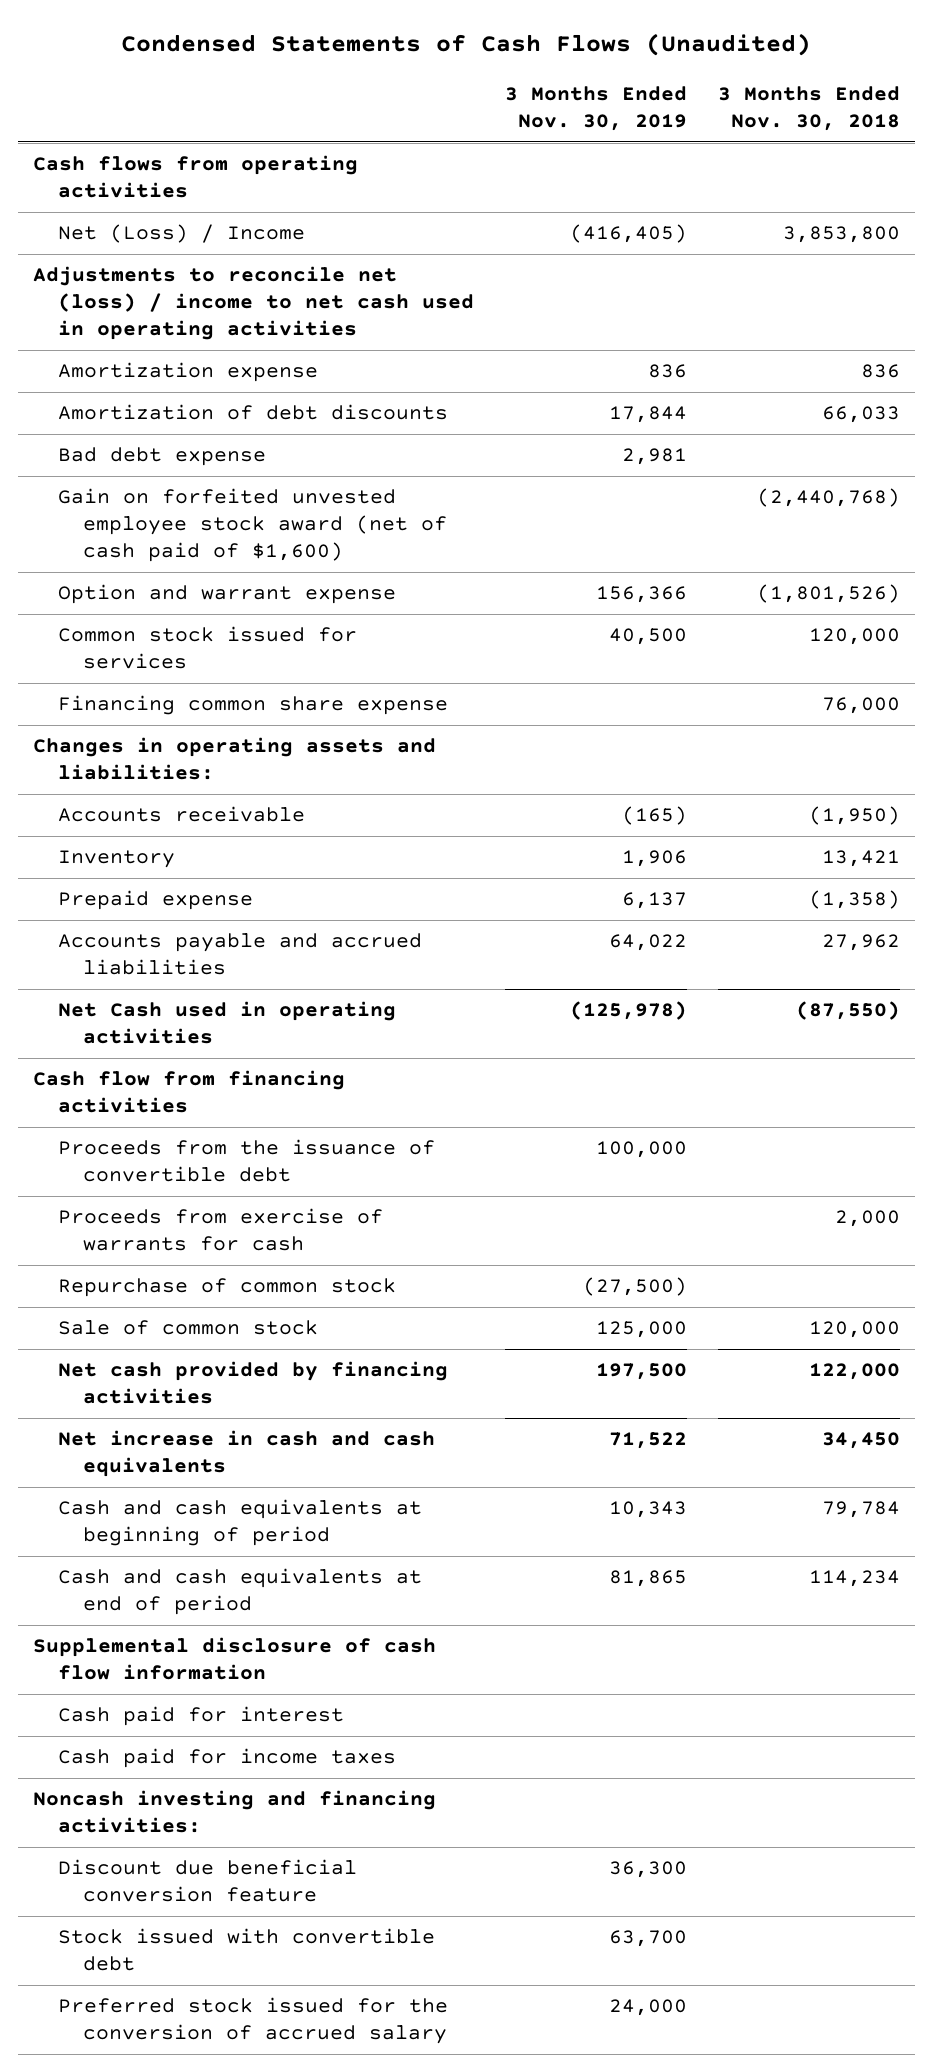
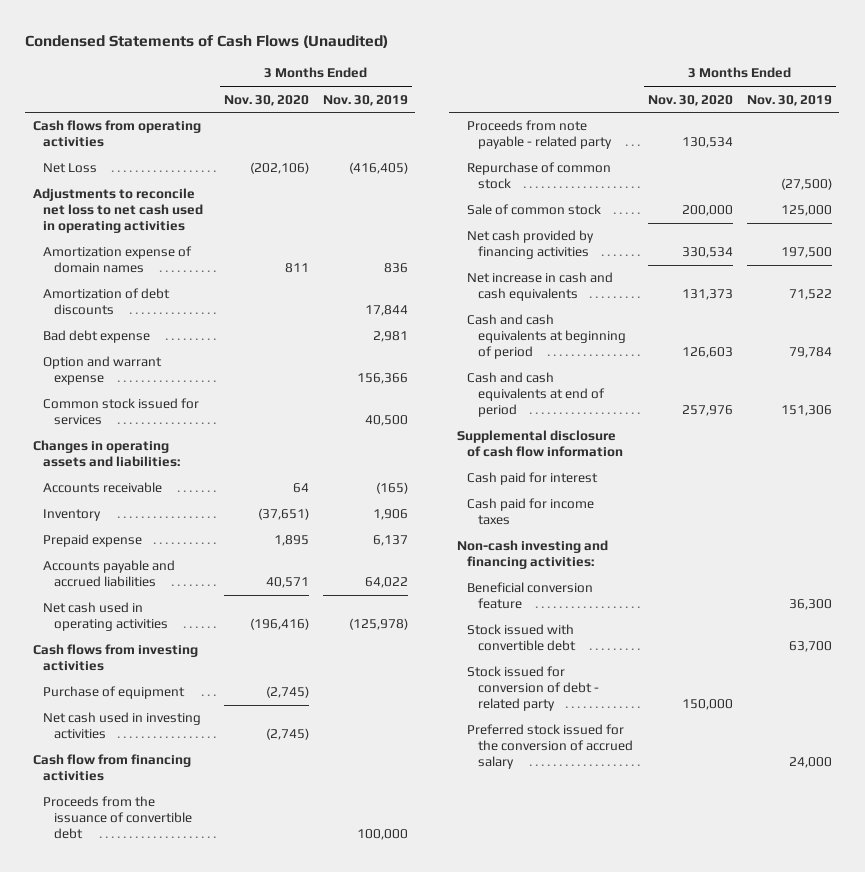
[717,86,900,132] 3 Months Ended Nov. 30, 2018 -> none
none -> [223,94,309,106] Nov. 30, 2020
[57,224,305,244] Net (Loss) / Income -> [43,163,98,174] Net Loss
[32,266,474,340] Adjustments to reconcile net (loss) / income to net cash used in operating activities -> [32,188,204,234] Adjustments to reconcile net loss to net cash used in operating activities
[57,362,318,383] Amortization expense -> [43,246,193,274] Amortization expense of domain names
[57,488,447,562] Gain on forfeited unvested employee stock award (net of cash paid of $1,600) -> none
[57,695,448,716] Financing common share expense -> none
[57,1001,396,1045] Net Cash used in operating activities -> [43,602,169,632] Net cash used in operating activities
none -> [32,644,198,672] Cash flows from investing activities
none -> [43,686,186,700] Purchase of equipment
none -> [43,712,202,740] Net cash used in investing activities
[57,1208,383,1252] Proceeds from exercise of warrants for cash -> none
none -> [467,120,613,150] Proceeds from note payable - related party
[608,1501,687,1519] 10,343 -> [789,347,833,359] 79,784
[608,1570,687,1588] 81,865 -> [781,405,833,417] 151,306
[32,1790,436,1834] Noncash investing and financing activities: -> [456,540,608,570] Non-cash investing and financing activities:
[57,1859,357,1903] Discount due beneficial conversion feature -> [467,582,594,610] Beneficial conversion feature
none -> [467,666,600,712] Stock issued for conversion of debt - related party

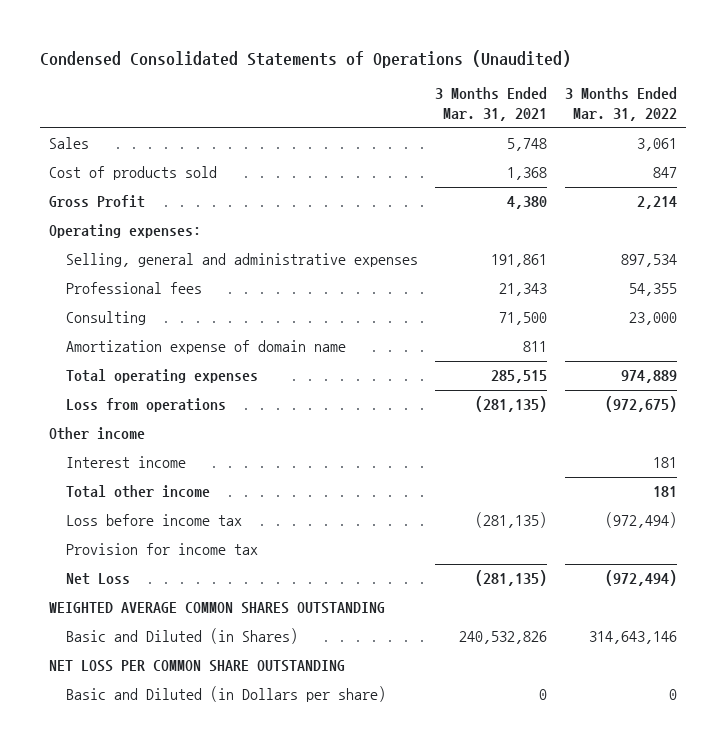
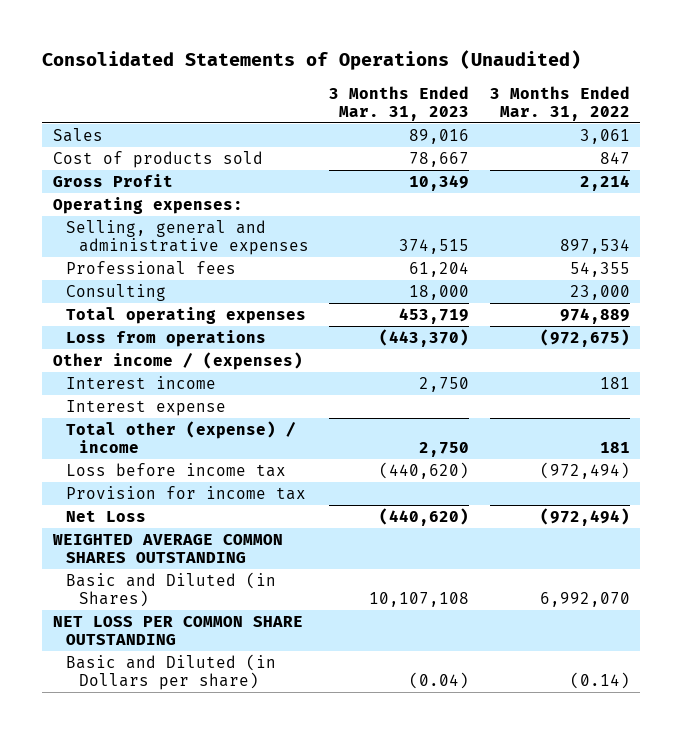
[39,49,571,68] Condensed Consolidated Statements of Operations (Unaudited) -> [42,50,582,71] Consolidated Statements of Operations (Unaudited)
[435,87,548,122] 3 Months Ended Mar. 31, 2021 -> none
none -> [329,85,470,121] 3 Months Ended Mar. 31, 2023
[65,340,346,355] Amortization expense of domain name -> none
[48,427,145,441] Other income -> [52,351,303,370] Other income / (expenses)
none -> [65,399,226,416] Interest expense
[65,485,210,499] Total other income -> [65,420,296,453] Total other (expense) / income
[588,631,677,645] 314,643,146 -> [539,591,630,607] 6,992,070
[668,689,677,701] 0 -> [569,671,630,689] (0.14)

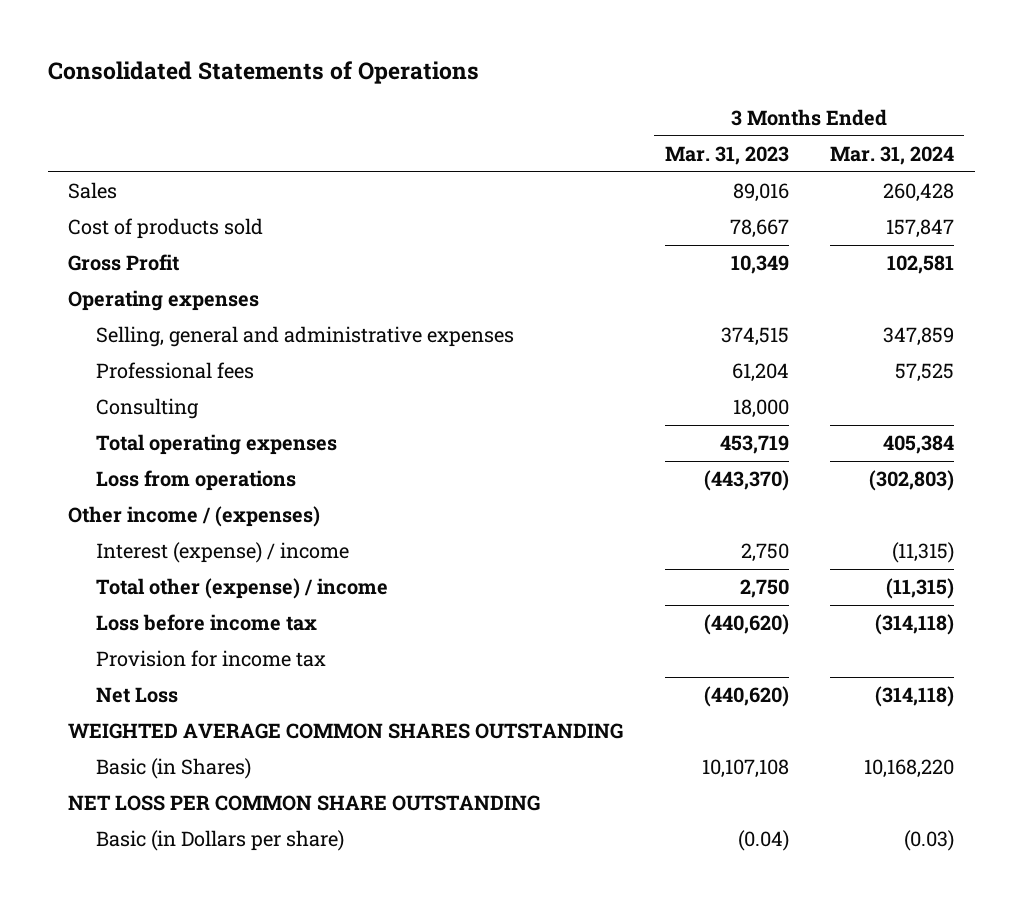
[42,50,582,71] Consolidated Statements of Operations (Unaudited) -> [47,60,479,84] Consolidated Statements of Operations
[489,85,630,121] 3 Months Ended Mar. 31, 2022 -> none
none -> [830,145,955,165] Mar. 31, 2024
[52,196,243,214] Operating expenses: -> [68,290,260,312] Operating expenses
[65,399,226,416] Interest expense -> none
[65,375,216,389] Interest income -> [96,542,350,564] Interest (expense) / income
[65,571,276,607] Basic and Diluted (in Shares) -> [96,758,252,780] Basic (in Shares)
[65,653,276,690] Basic and Diluted (in Dollars per share) -> [96,830,345,852] Basic (in Dollars per share)

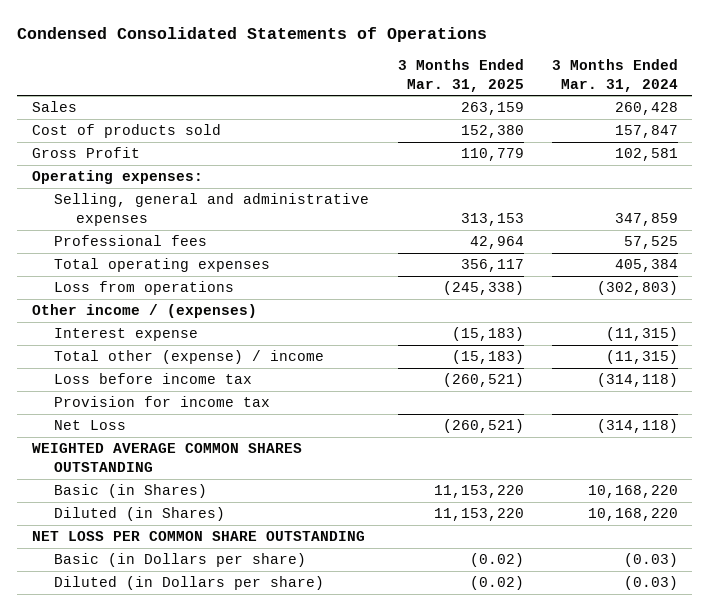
[47,60,479,84] Consolidated Statements of Operations -> [17,27,488,43] Condensed Consolidated Statements of Operations
[664,145,789,165] Mar. 31, 2023 -> none
none -> [397,58,524,92] 3 Months Ended Mar. 31, 2025
[68,290,260,312] Operating expenses -> [31,170,203,185] Operating expenses:
[96,398,200,420] Consulting -> none
[96,542,350,564] Interest (expense) / income -> [53,328,198,342] Interest expense
none -> [53,507,225,522] Diluted (in Shares)
none -> [53,576,324,591] Diluted (in Dollars per share)

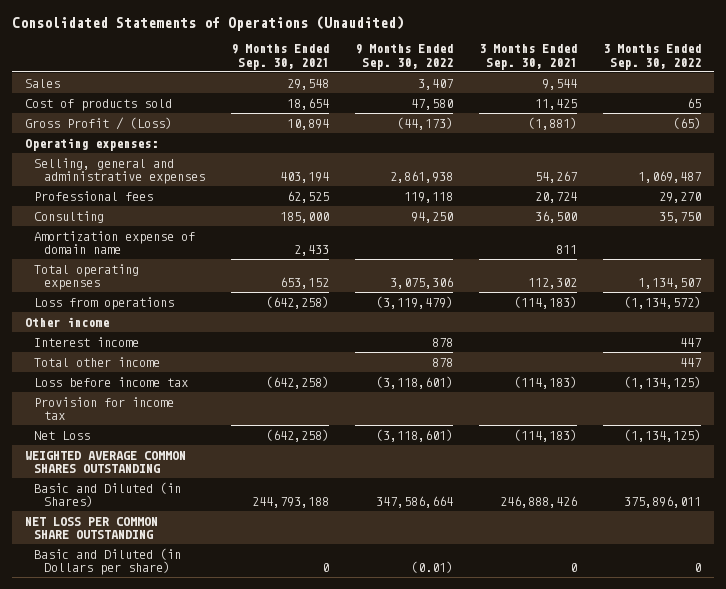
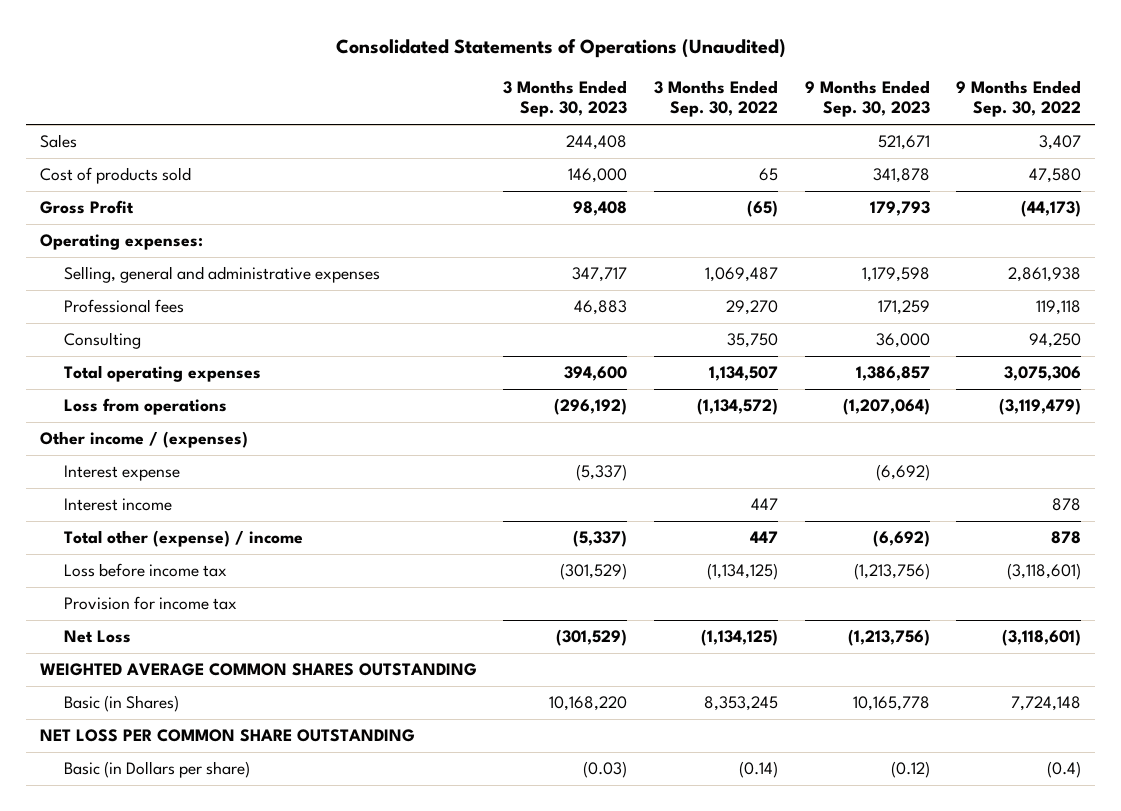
[230,44,329,70] 9 Months Ended Sep. 30, 2021 -> none
[479,44,578,70] 3 Months Ended Sep. 30, 2021 -> none
none -> [503,80,628,118] 3 Months Ended Sep. 30, 2023
none -> [804,80,930,118] 9 Months Ended Sep. 30, 2023
[25,116,173,130] Gross Profit / (Loss) -> [39,200,134,215] Gross Profit
[34,230,196,254] Amortization expense of domain name -> none
[25,316,110,327] Other income -> [39,431,248,449] Other income / (expenses)
none -> [63,465,180,482] Interest expense
[34,356,161,367] Total other income -> [63,530,303,548] Total other (expense) / income
[34,481,182,507] Basic and Diluted (in Shares) -> [63,695,179,713] Basic (in Shares)
[375,495,453,508] 347,586,664 -> [1011,696,1082,712] 7,724,148
[624,495,702,508] 375,896,011 -> [704,696,779,712] 8,353,245
[34,547,182,575] Basic and Diluted (in Dollars per share) -> [63,761,250,779] Basic (in Dollars per share)
[410,560,453,573] (0.01) -> [1047,761,1082,779] (0.4)
[694,562,702,572] 0 -> [739,761,779,779] (0.14)

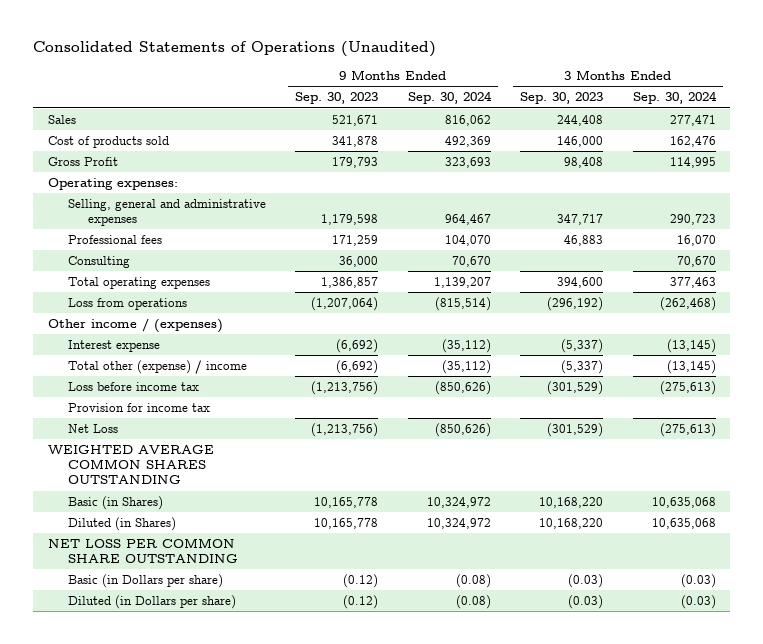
[654,80,779,118] 3 Months Ended Sep. 30, 2022 -> none
[956,80,1082,118] 9 Months Ended Sep. 30, 2022 -> none
none -> [407,91,492,105] Sep. 30, 2024
none -> [632,91,717,105] Sep. 30, 2024
[63,498,172,512] Interest income -> none
none -> [67,516,176,531] Diluted (in Shares)
none -> [67,594,236,609] Diluted (in Dollars per share)

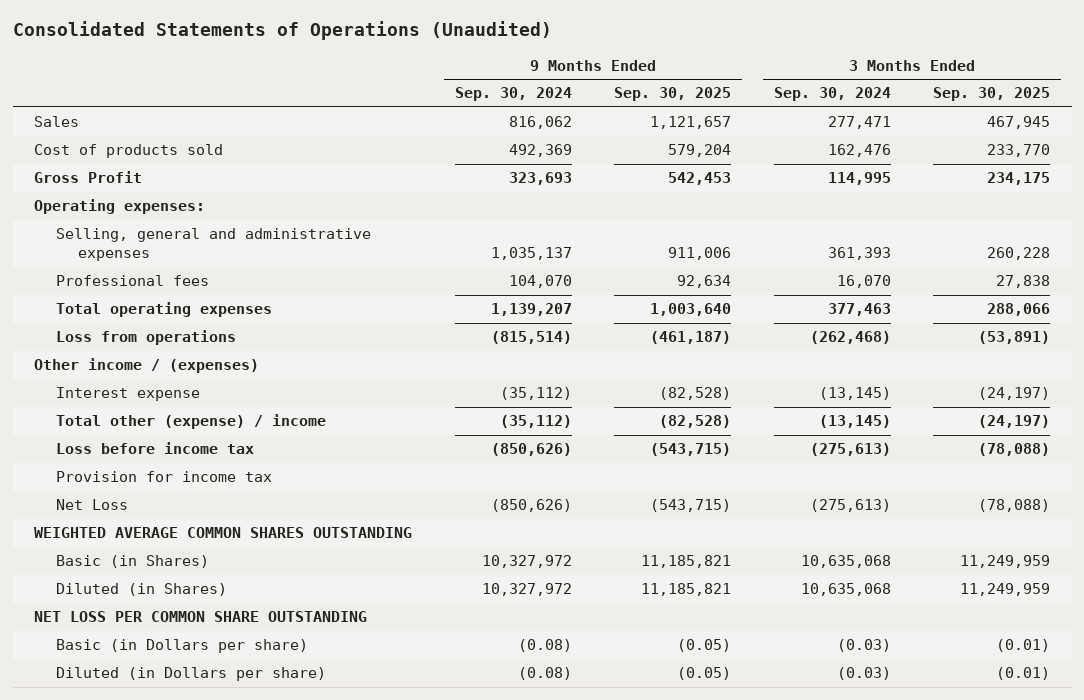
[295,92,379,105] Sep. 30, 2023 -> none
[520,92,604,105] Sep. 30, 2023 -> none
none -> [614,87,732,102] Sep. 30, 2025
none -> [933,87,1051,102] Sep. 30, 2025
[444,214,491,226] 964,467 -> [490,247,572,261] 1,035,137
[669,214,716,226] 290,723 -> [827,247,891,261] 361,393
[67,255,130,268] Consulting -> none
[426,496,491,508] 10,324,972 -> [481,555,572,569] 10,327,972
[426,517,491,529] 10,324,972 -> [481,583,572,597] 10,327,972

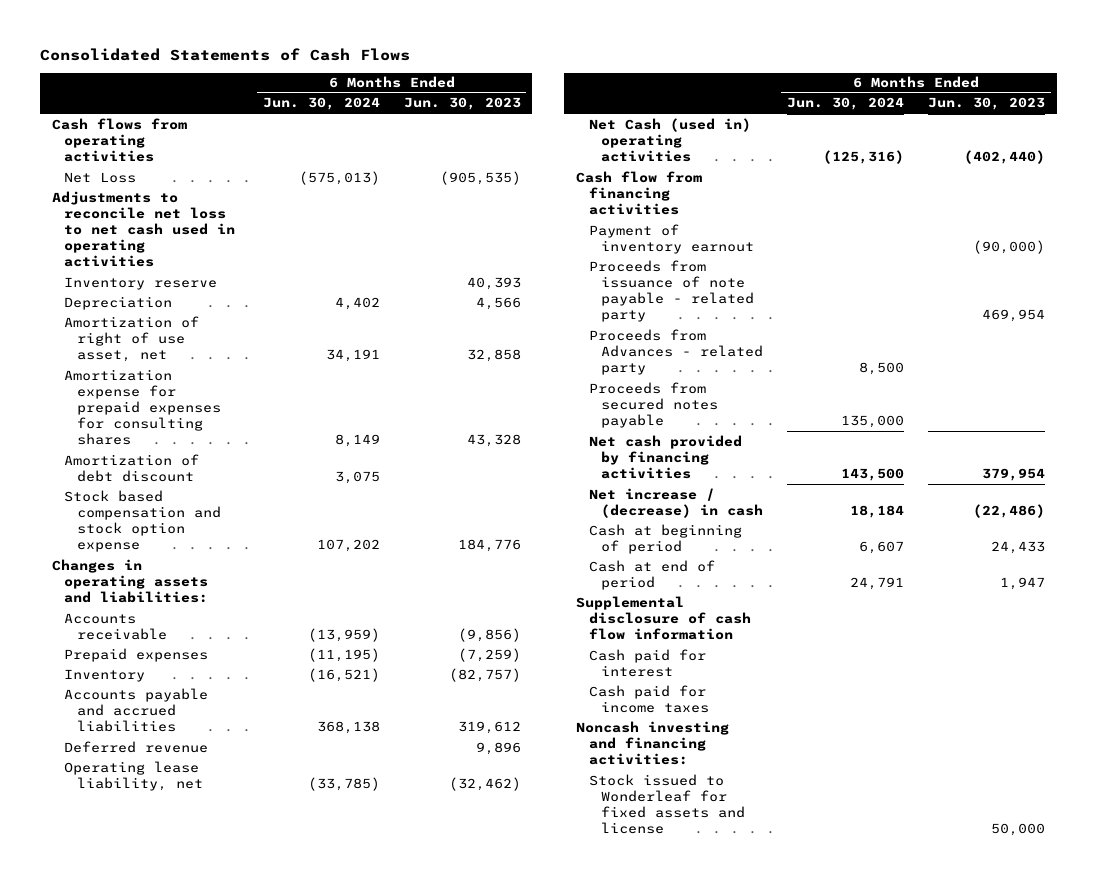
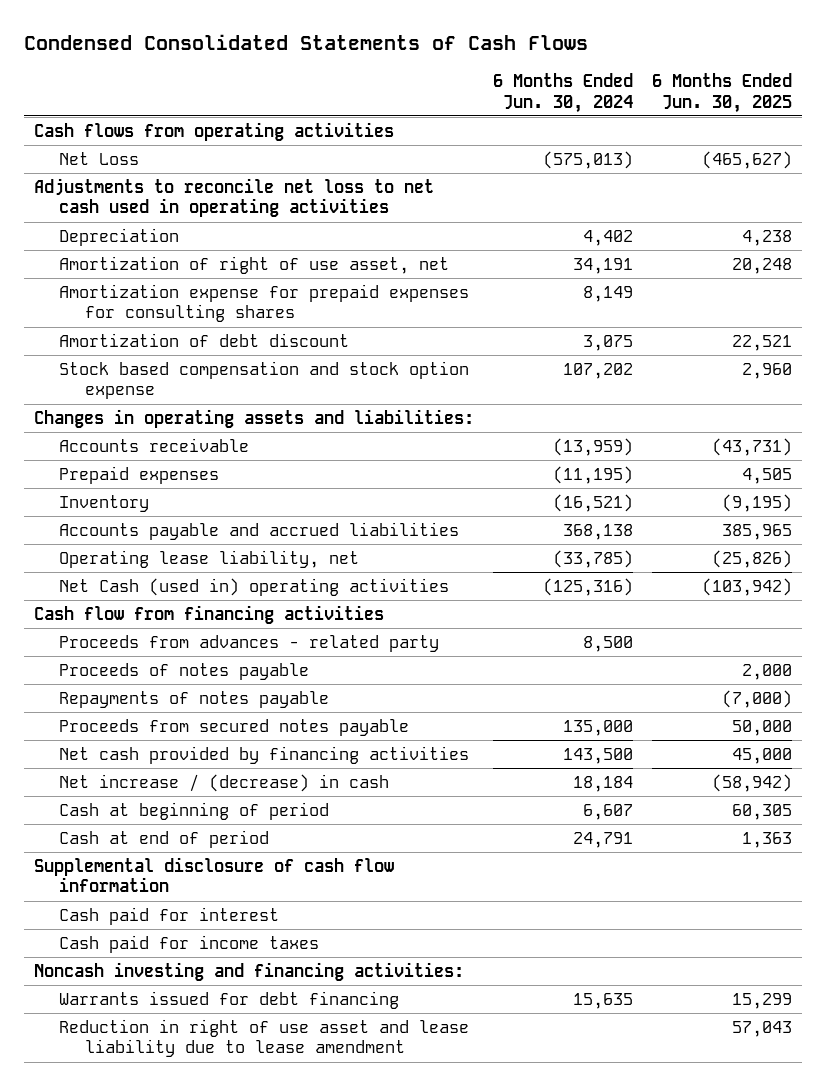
[40,47,411,61] Consolidated Statements of Cash Flows -> [24,34,589,51] Condensed Consolidated Statements of Cash Flows
[403,97,521,111] Jun. 30, 2023 -> none
none -> [652,72,793,113] 6 Months Ended Jun. 30, 2025
[64,276,218,290] Inventory reserve -> none
[64,740,209,753] Deferred revenue -> none
[588,223,755,254] Payment of inventory earnout -> none
[588,259,755,323] Proceeds from issuance of note payable - related party -> none
[588,328,764,375] Proceeds from Advances - related party -> [59,634,440,652] Proceeds from advances - related party
none -> [59,662,310,680] Proceeds of notes payable
none -> [59,690,330,708] Repayments of notes payable
[588,773,746,835] Stock issued to Wonderleaf for fixed assets and license -> none
none -> [59,990,400,1009] Warrants issued for debt financing
none -> [59,1018,470,1058] Reduction in right of use asset and lease liability due to lease amendment

